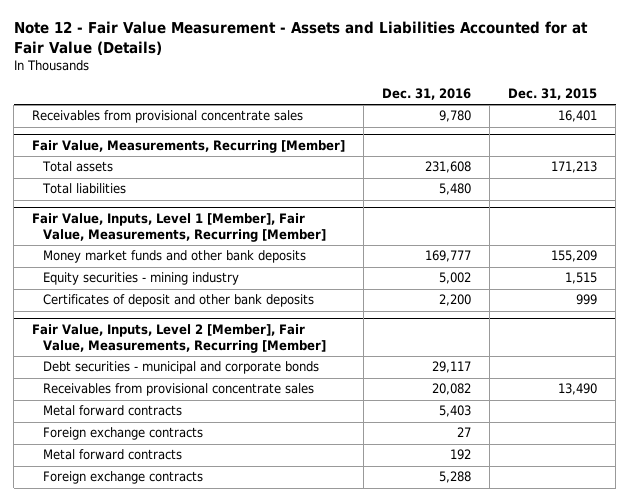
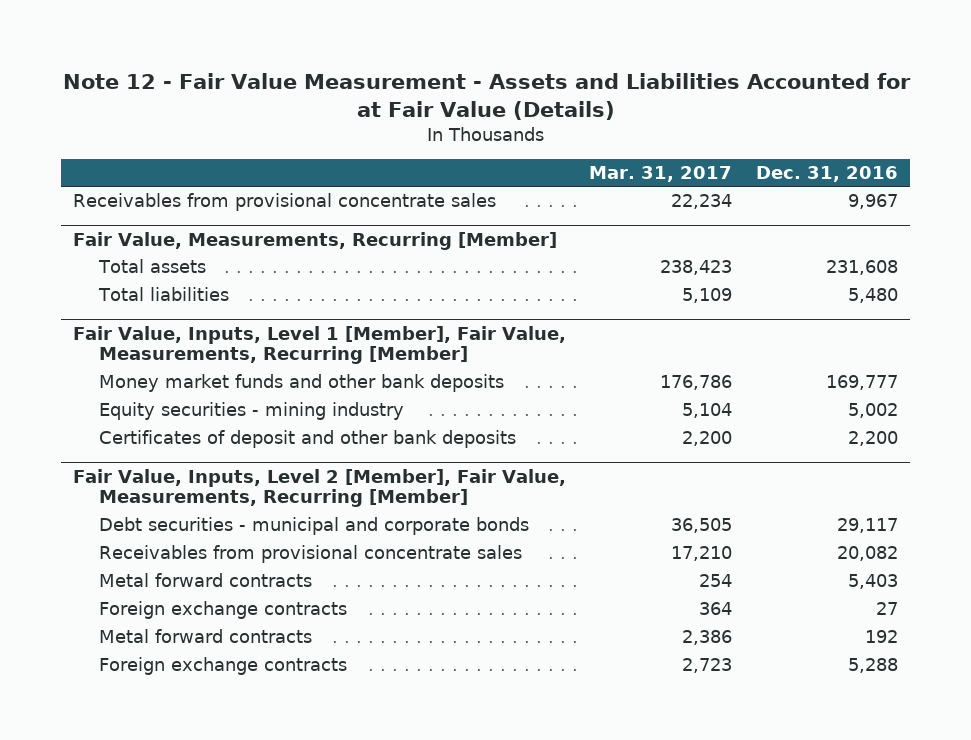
[508,87,598,100] Dec. 31, 2015 -> none
none -> [589,166,733,183] Mar. 31, 2017
[439,110,472,123] 9,780 -> [847,194,898,210] 9,967

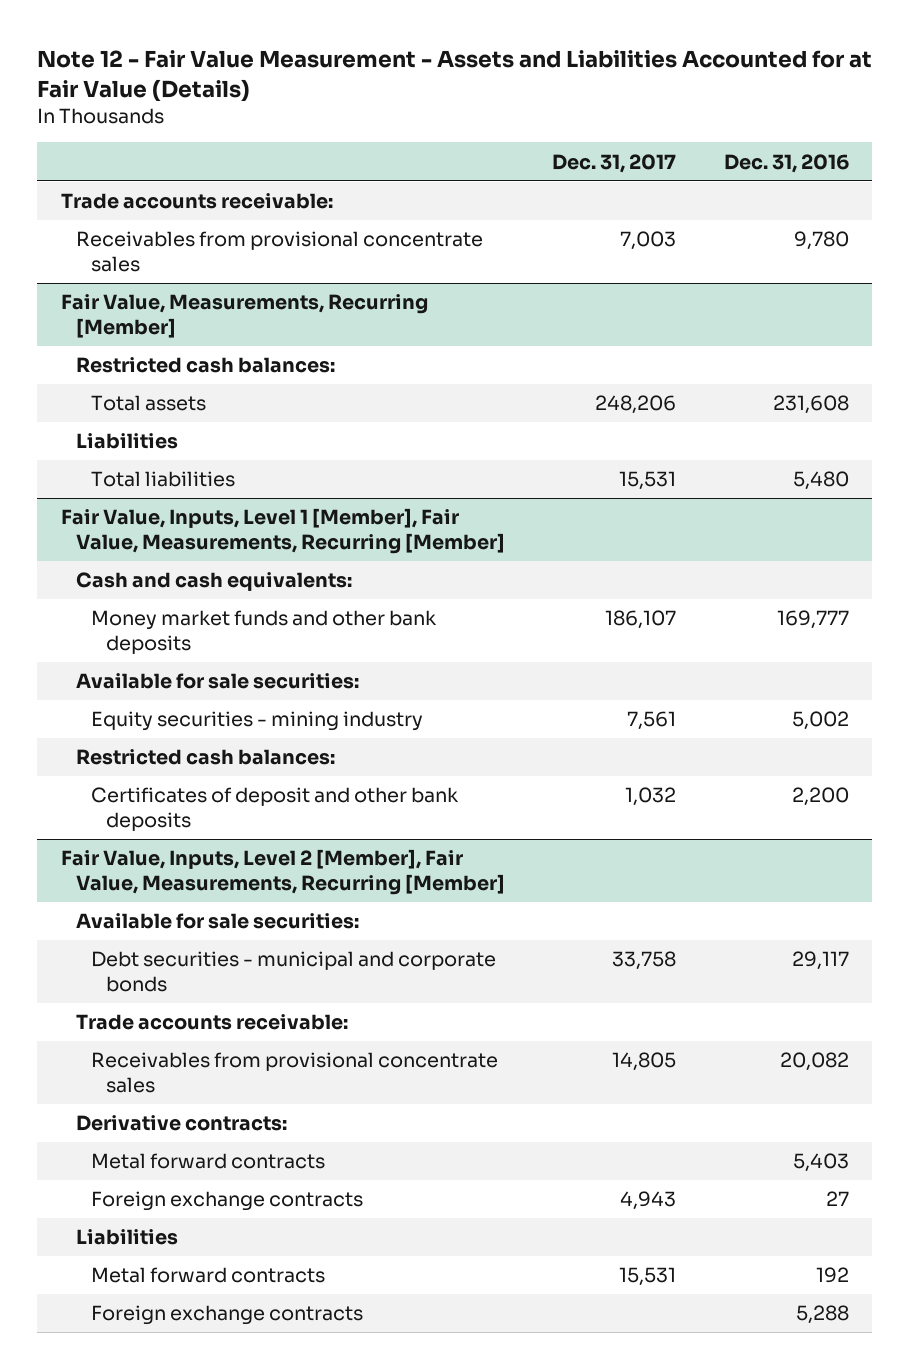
[589,166,733,183] Mar. 31, 2017 -> none
none -> [552,153,677,173] Dec. 31, 2017
none -> [60,193,333,210] Trade accounts receivable:
[847,194,898,210] 9,967 -> [793,231,849,251] 9,780
none -> [75,357,335,374] Restricted cash balances:
none -> [75,433,178,450] Liabilities
none -> [75,572,352,592] Cash and cash equivalents:
none -> [75,673,359,690] Available for sale securities:
none -> [75,749,335,766] Restricted cash balances:
none -> [75,913,359,930] Available for sale securities:
none -> [75,1014,348,1031] Trade accounts receivable:
none -> [75,1115,287,1132] Derivative contracts:
none -> [75,1229,178,1246] Liabilities

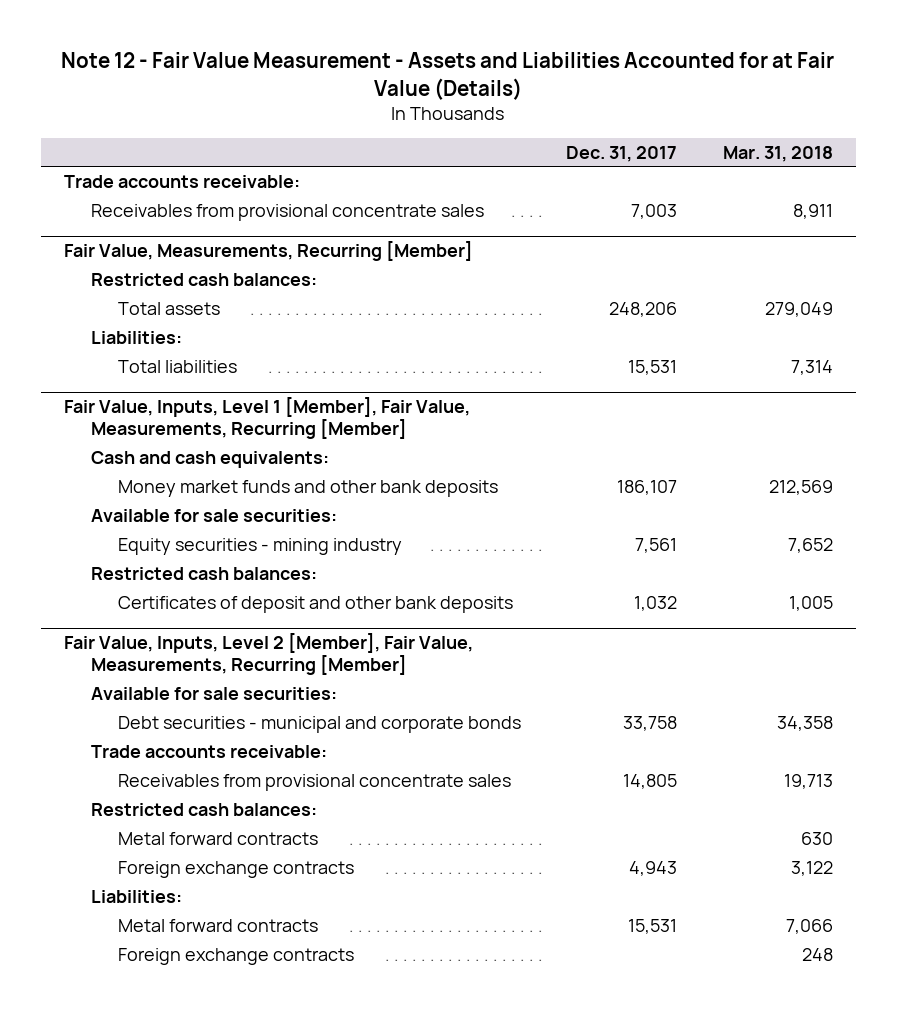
[723,153,849,173] Dec. 31, 2016 -> none
none -> [723,145,834,162] Mar. 31, 2018
[75,433,178,450] Liabilities -> [90,330,182,344] Liabilities:
[75,1115,287,1132] Derivative contracts: -> none
none -> [90,802,317,816] Restricted cash balances:
[75,1229,178,1246] Liabilities -> [90,889,182,903] Liabilities:

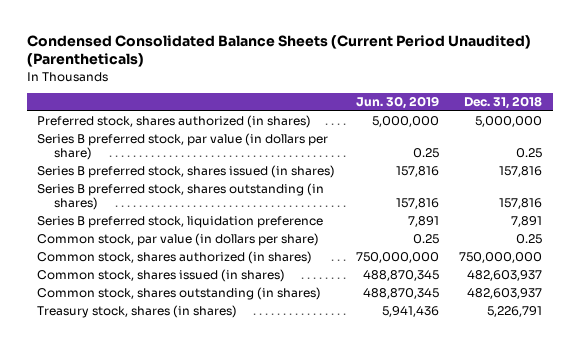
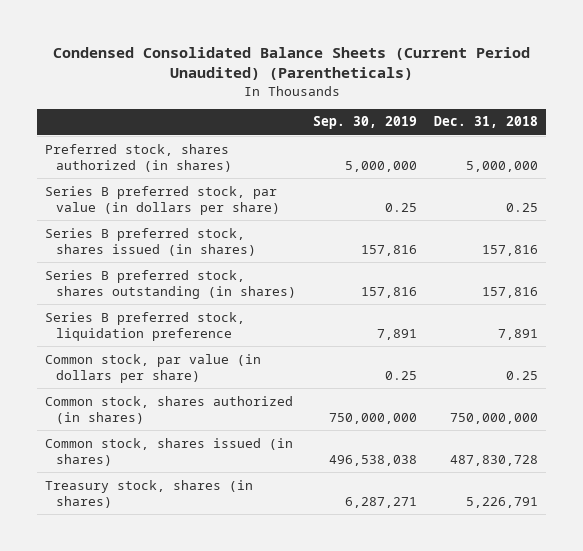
[355,96,439,110] Jun. 30, 2019 -> none
none -> [313,116,418,130] Sep. 30, 2019
[37,287,322,301] Common stock, shares outstanding (in shares) -> none
[467,270,543,282] 482,603,937 -> [449,455,538,467] 487,830,728

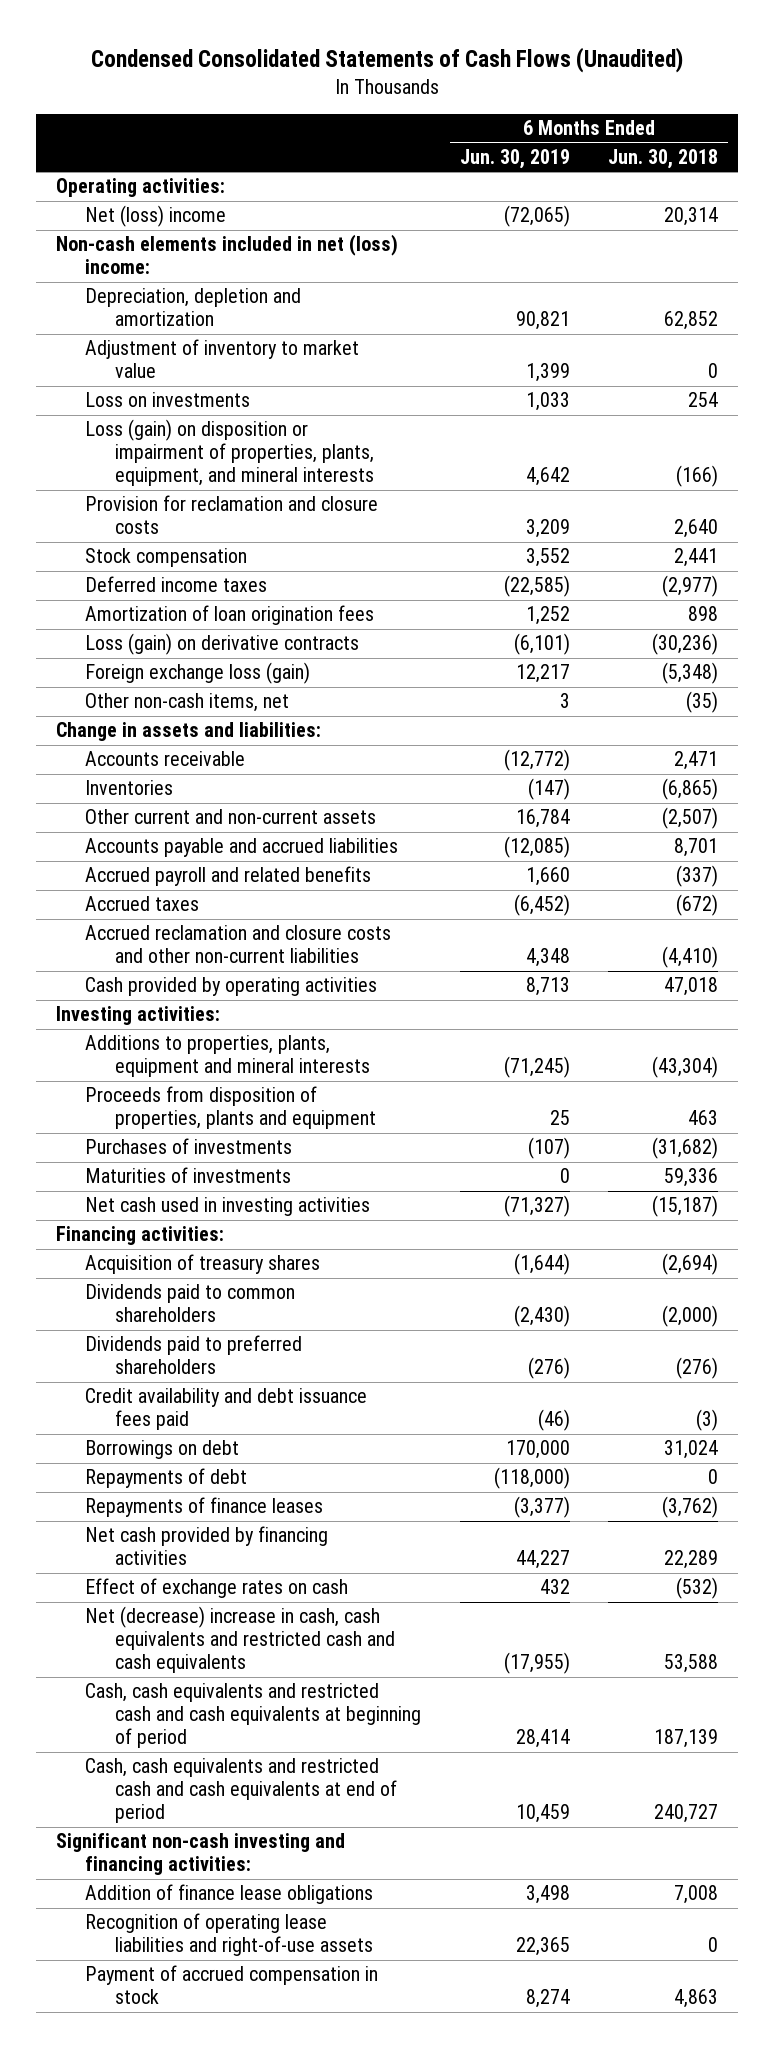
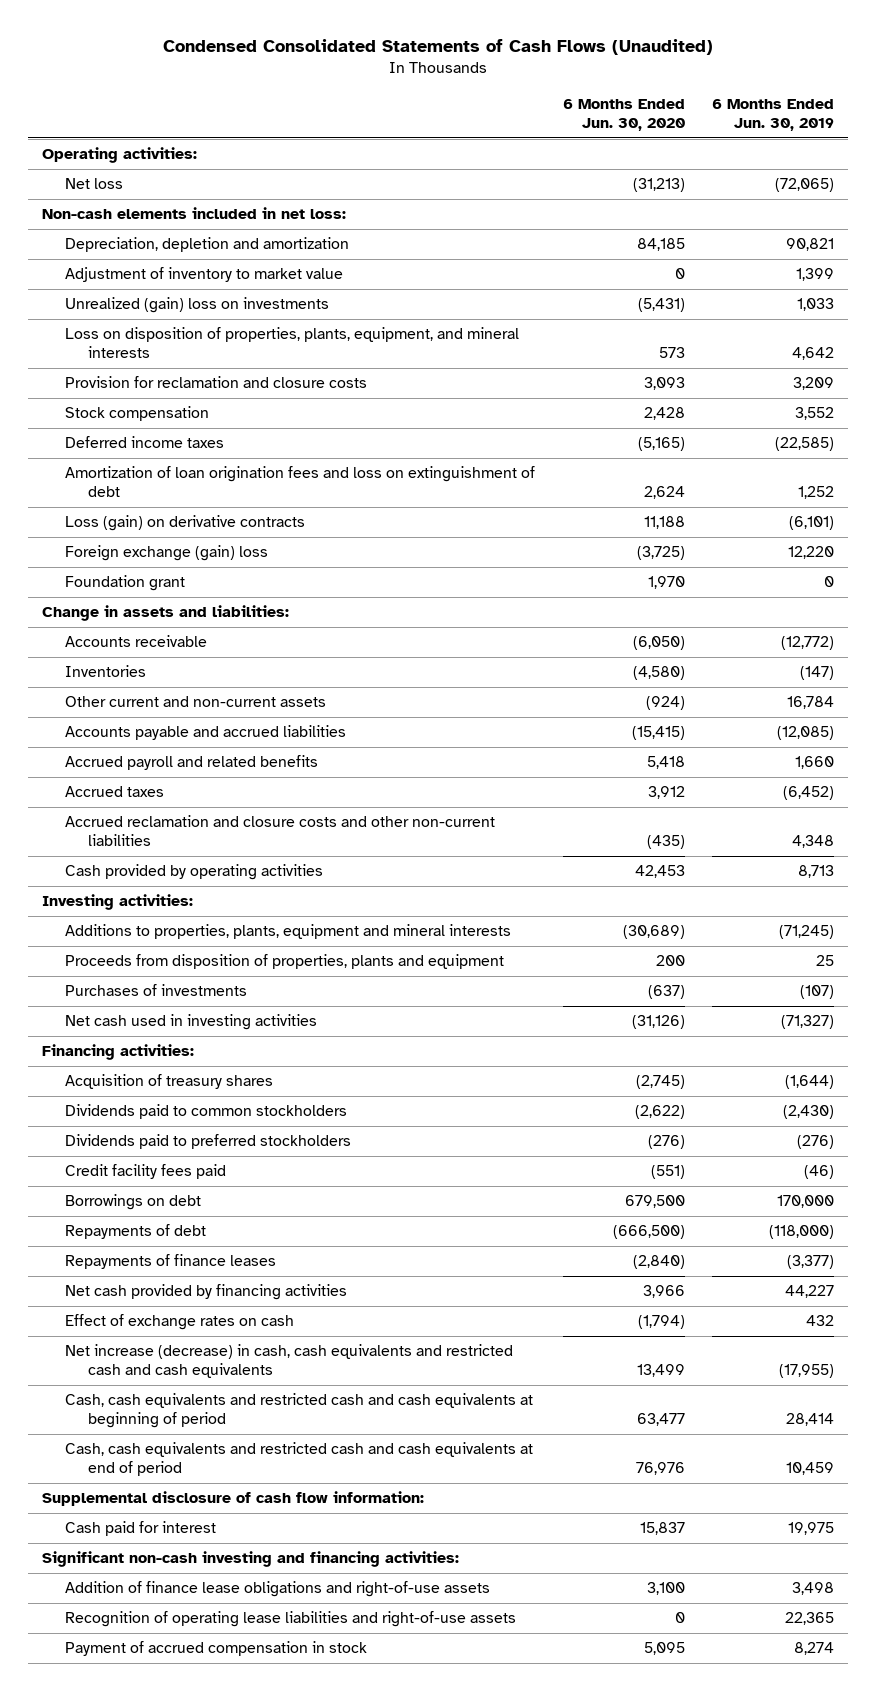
[608,149,719,170] Jun. 30, 2018 -> none
none -> [562,99,685,132] 6 Months Ended Jun. 30, 2020
[85,205,227,228] Net (loss) income -> [65,178,124,190] Net loss
[55,234,398,275] Non-cash elements included in net (loss) income: -> [41,207,346,220] Non-cash elements included in net loss:
[85,392,251,408] Loss on investments -> [65,297,330,314] Unrealized (gain) loss on investments
[85,419,374,487] Loss (gain) on disposition or impairment of properties, plants, equipment, and mineral interests -> [65,327,520,359] Loss on disposition of properties, plants, equipment, and mineral interests
[85,605,375,626] Amortization of loan origination fees -> [65,466,536,498] Amortization of loan origination fees and loss on extinguishment of debt
[85,693,290,713] Other non-cash items, net -> none
[85,662,311,685] Foreign exchange loss (gain) -> [65,545,269,562] Foreign exchange (gain) loss
[515,664,570,684] 12,217 -> [787,546,834,560] 12,220
none -> [65,575,186,592] Foundation grant
[85,1167,292,1184] Maturities of investments -> none
[85,1284,296,1323] Dividends paid to common shareholders -> [65,1104,348,1120] Dividends paid to common stockholders
[85,1335,303,1375] Dividends paid to preferred shareholders -> [65,1134,352,1150] Dividends paid to preferred stockholders
[85,1388,368,1431] Credit availability and debt issuance fees paid -> [65,1164,227,1180] Credit facility fees paid
[85,1606,395,1674] Net (decrease) increase in cash, cash equivalents and restricted cash and cash equivalents -> [65,1344,514,1379] Net increase (decrease) in cash, cash equivalents and restricted cash and cash equivalents
none -> [41,1491,424,1507] Supplemental disclosure of cash flow information:
none -> [65,1521,217,1537] Cash paid for interest
[85,1884,374,1905] Addition of finance lease obligations -> [65,1581,491,1598] Addition of finance lease obligations and right-of-use assets

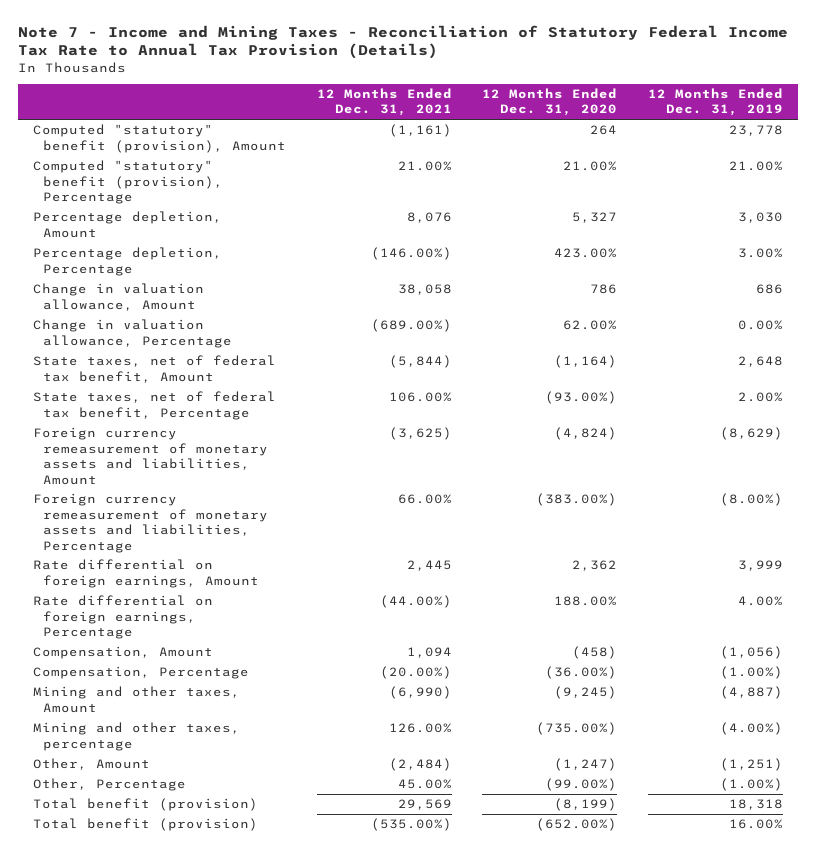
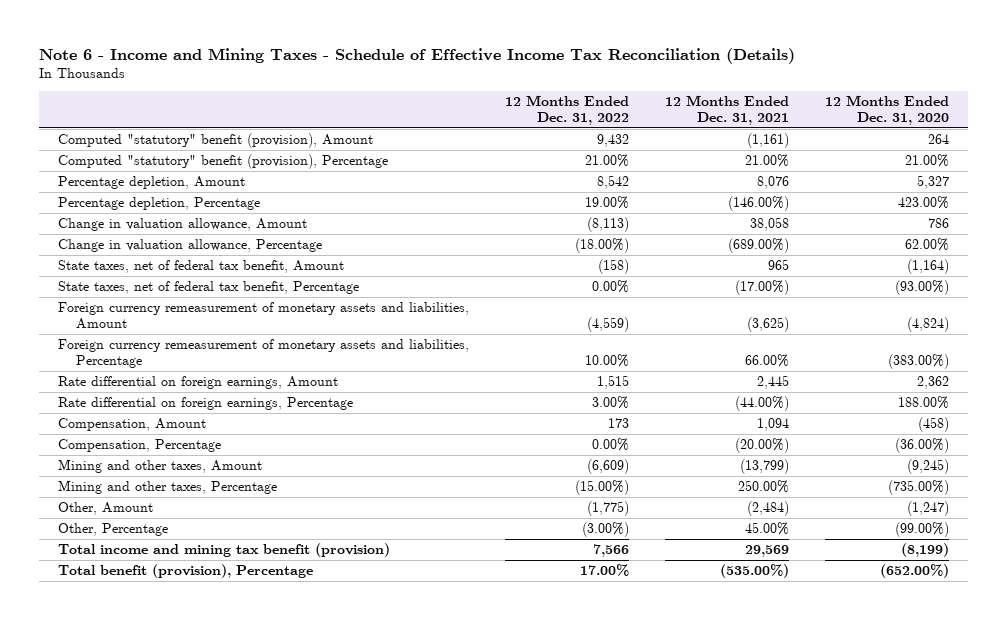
[18,24,789,60] Note 7 - Income and Mining Taxes - Reconciliation of Statutory Federal Income Tax Rate to Annual Tax Provision (Details) -> [39,48,796,65] Note 6 - Income and Mining Taxes - Schedule of Effective Income Tax Reconciliation (Details)
[647,87,783,117] 12 Months Ended Dec. 31, 2019 -> none
none -> [504,95,629,126] 12 Months Ended Dec. 31, 2022
[388,355,452,369] (5,844) -> [768,259,790,271] 965
[388,392,452,403] 106.00% -> [735,280,790,296] (17.00%)
[388,686,452,700] (6,990) -> [740,459,790,475] (13,799)
[33,722,241,751] Mining and other taxes, percentage -> [57,480,277,495] Mining and other taxes, Percentage
[388,723,452,734] 126.00% -> [738,480,790,494] 250.00%
[33,798,259,812] Total benefit (provision) -> [57,543,390,558] Total income and mining tax benefit (provision)
[33,818,259,832] Total benefit (provision) -> [57,564,313,579] Total benefit (provision), Percentage

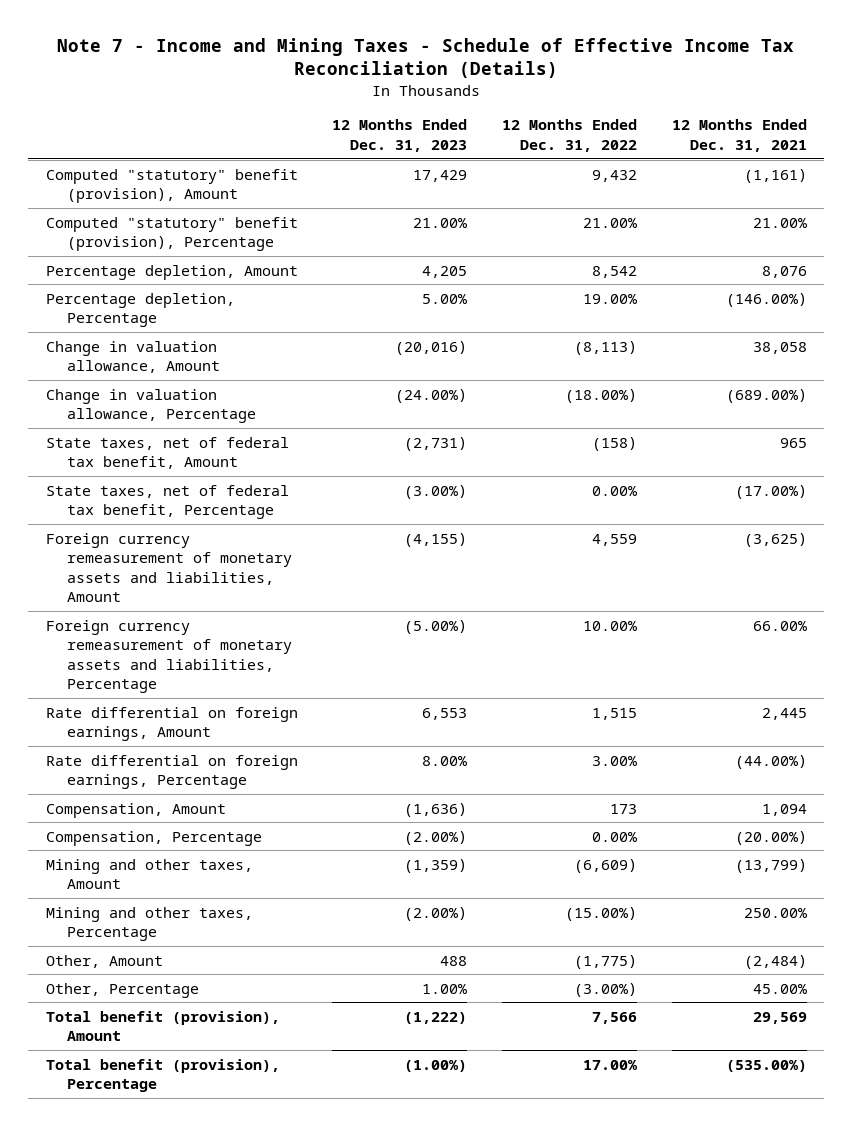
[39,48,796,65] Note 6 - Income and Mining Taxes - Schedule of Effective Income Tax Reconciliation (Details) -> [57,37,795,79] Note 7 - Income and Mining Taxes - Schedule of Effective Income Tax Reconciliation (Details)
[825,95,950,126] 12 Months Ended Dec. 31, 2020 -> none
none -> [332,119,468,153] 12 Months Ended Dec. 31, 2023
[586,316,629,332] (4,559) -> [591,533,637,546] 4,559
[57,543,390,558] Total income and mining tax benefit (provision) -> [45,1010,280,1042] Total benefit (provision), Amount

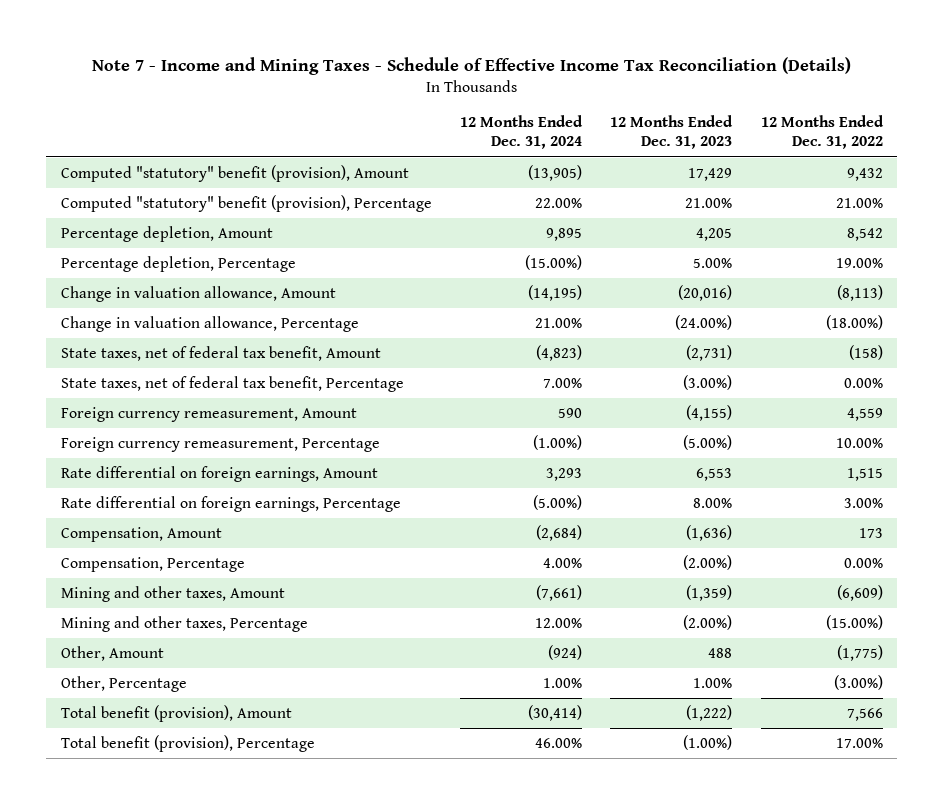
[671,119,807,153] 12 Months Ended Dec. 31, 2021 -> none
none -> [460,115,584,150] 12 Months Ended Dec. 31, 2024
[45,532,293,603] Foreign currency remeasurement of monetary assets and liabilities, Amount -> [60,406,357,422] Foreign currency remeasurement, Amount
[45,619,293,694] Foreign currency remeasurement of monetary assets and liabilities, Percentage -> [60,436,380,452] Foreign currency remeasurement, Percentage

